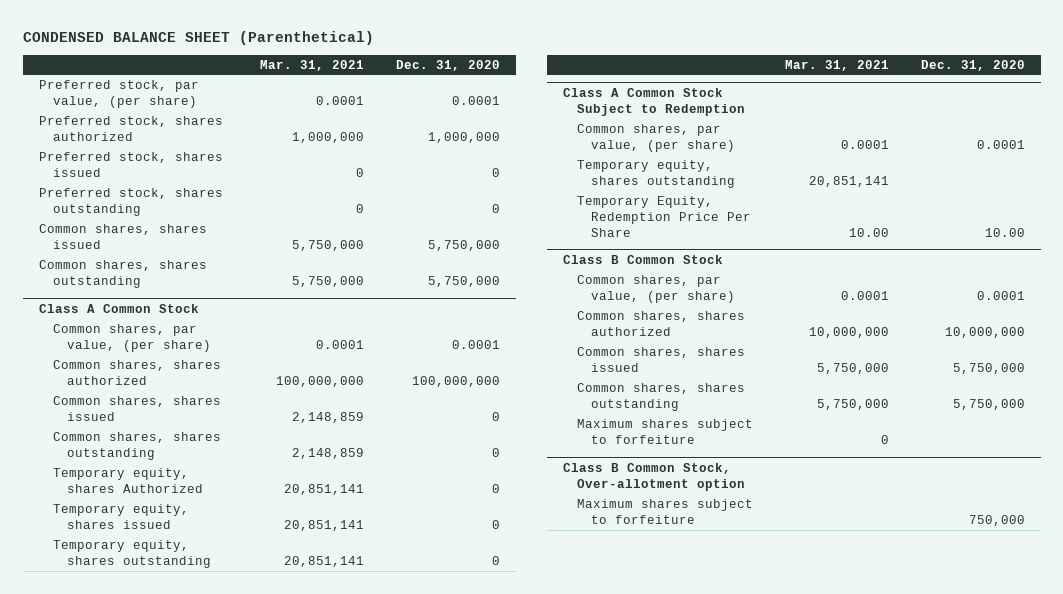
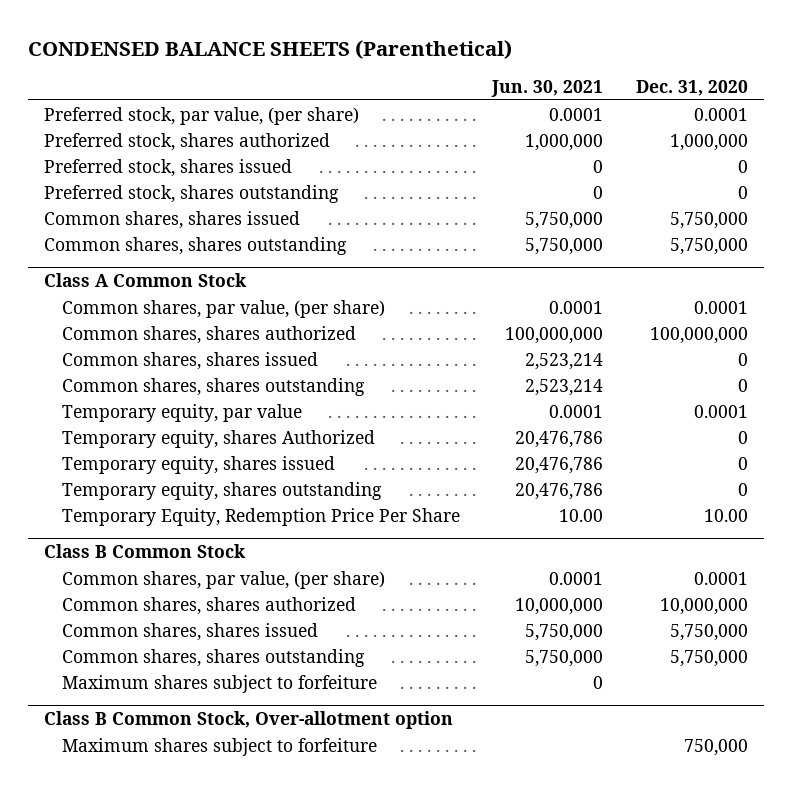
[22,31,374,46] CONDENSED BALANCE SHEET (Parenthetical) -> [28,39,513,59] CONDENSED BALANCE SHEETS (Parenthetical)
[260,59,365,71] Mar. 31, 2021 -> none
none -> [491,79,604,97] Jun. 30, 2021
none -> [61,403,302,422] Temporary equity, par value
[563,87,746,116] Class A Common Stock Subject to Redemption -> none
[577,124,736,152] Common shares, par value, (per share) -> none
[577,160,736,188] Temporary equity, shares outstanding -> none

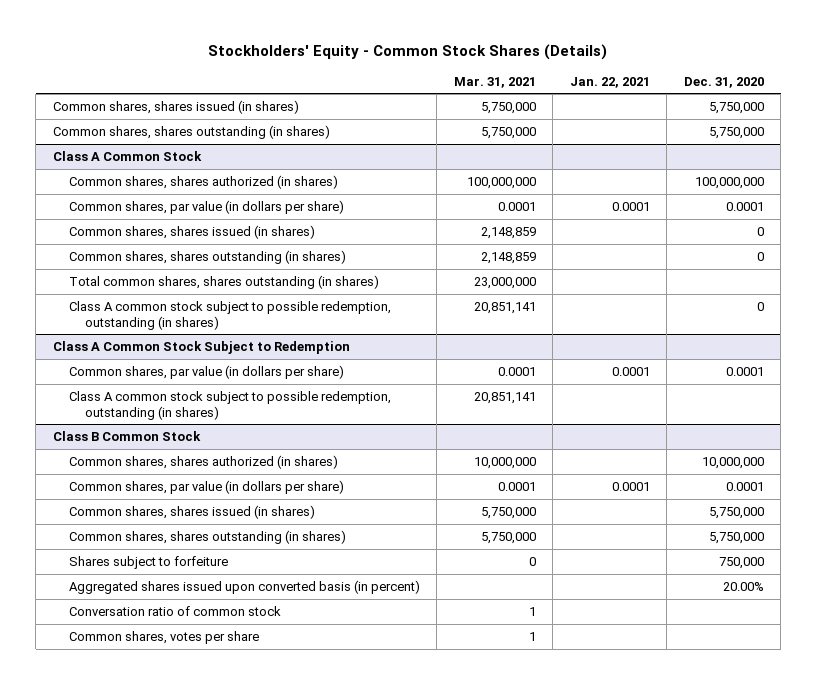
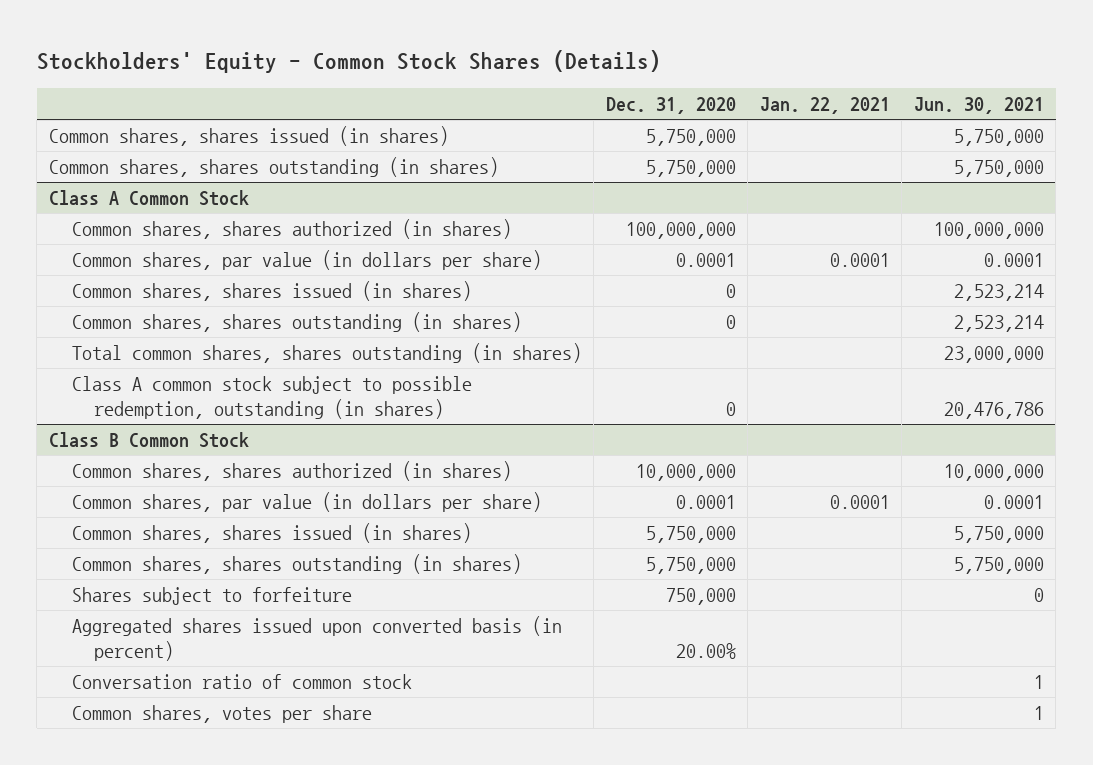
[453,76,536,88] Mar. 31, 2021 -> none
none -> [913,97,1044,115] Jun. 30, 2021
[52,340,350,354] Class A Common Stock Subject to Redemption -> none
[68,364,344,379] Common shares, par value (in dollars per share) -> none
[68,390,391,420] Class A common stock subject to possible redemption, outstanding (in shares) -> none

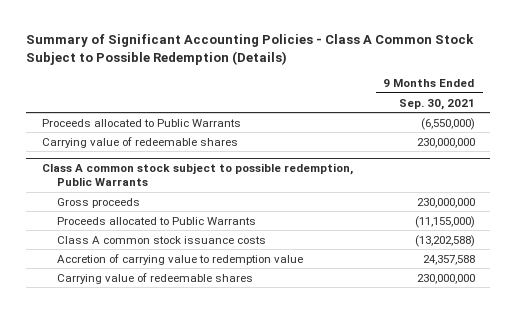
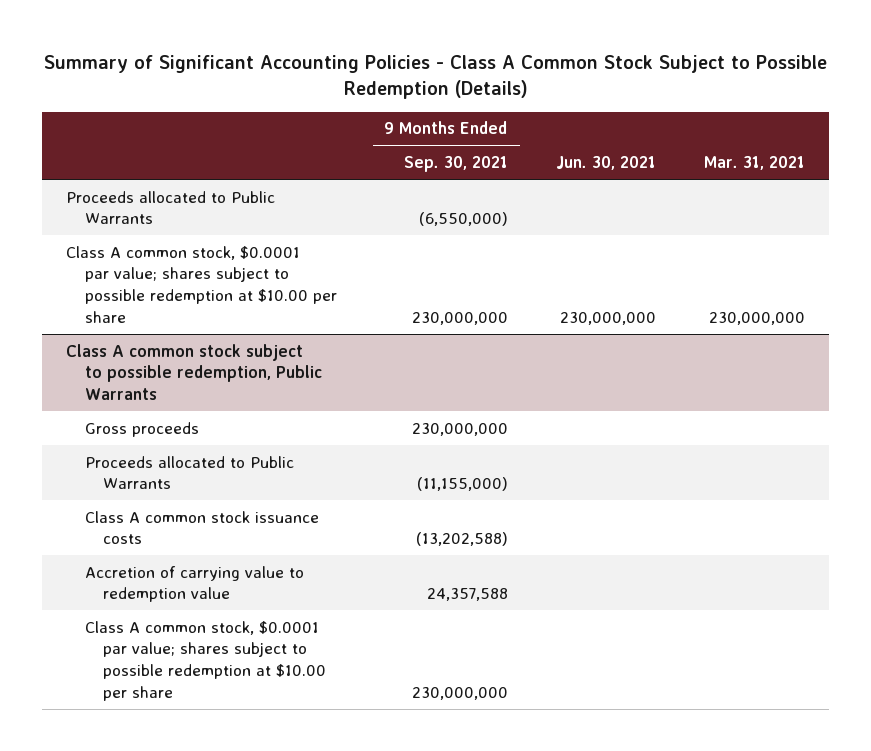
none -> [555,155,656,170] Jun. 30, 2021
none -> [703,155,805,170] Mar. 31, 2021
[41,136,238,148] Carrying value of redeemable shares -> [66,245,337,323] Class A common stock, $0.0001 par value; shares subject to possible redemption at $10.00 per share
[57,272,254,284] Carrying value of redeemable shares -> [84,620,327,701] Class A common stock, $0.0001 par value; shares subject to possible redemption at $10.00 per share

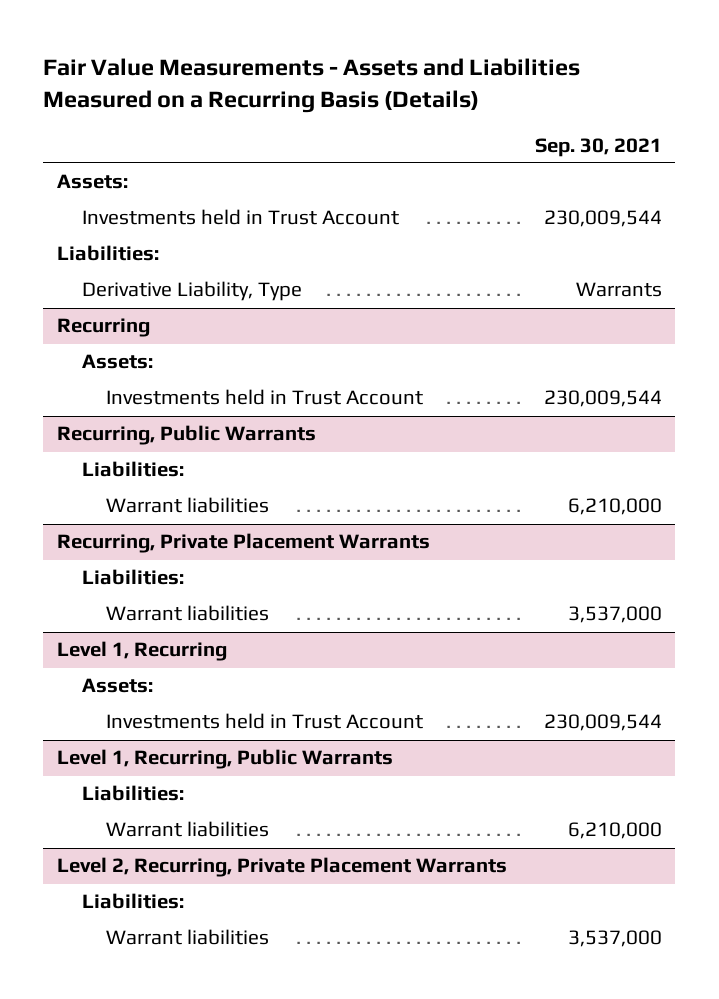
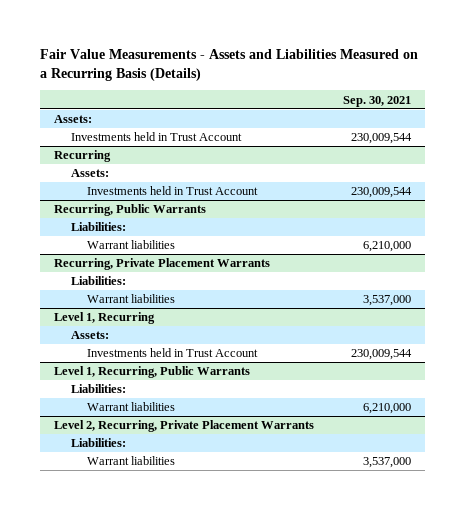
[57,245,160,262] Liabilities: -> none
[81,281,302,302] Derivative Liability, Type -> none

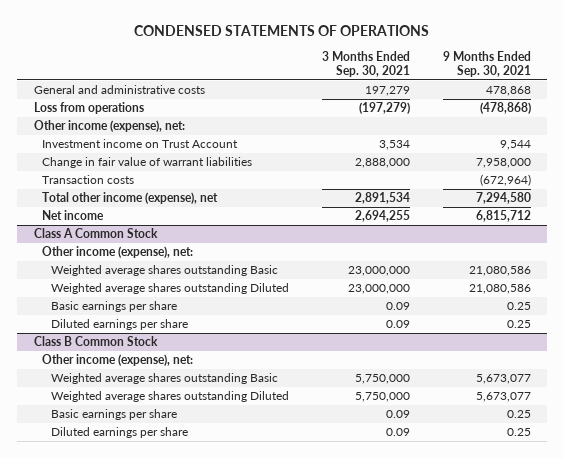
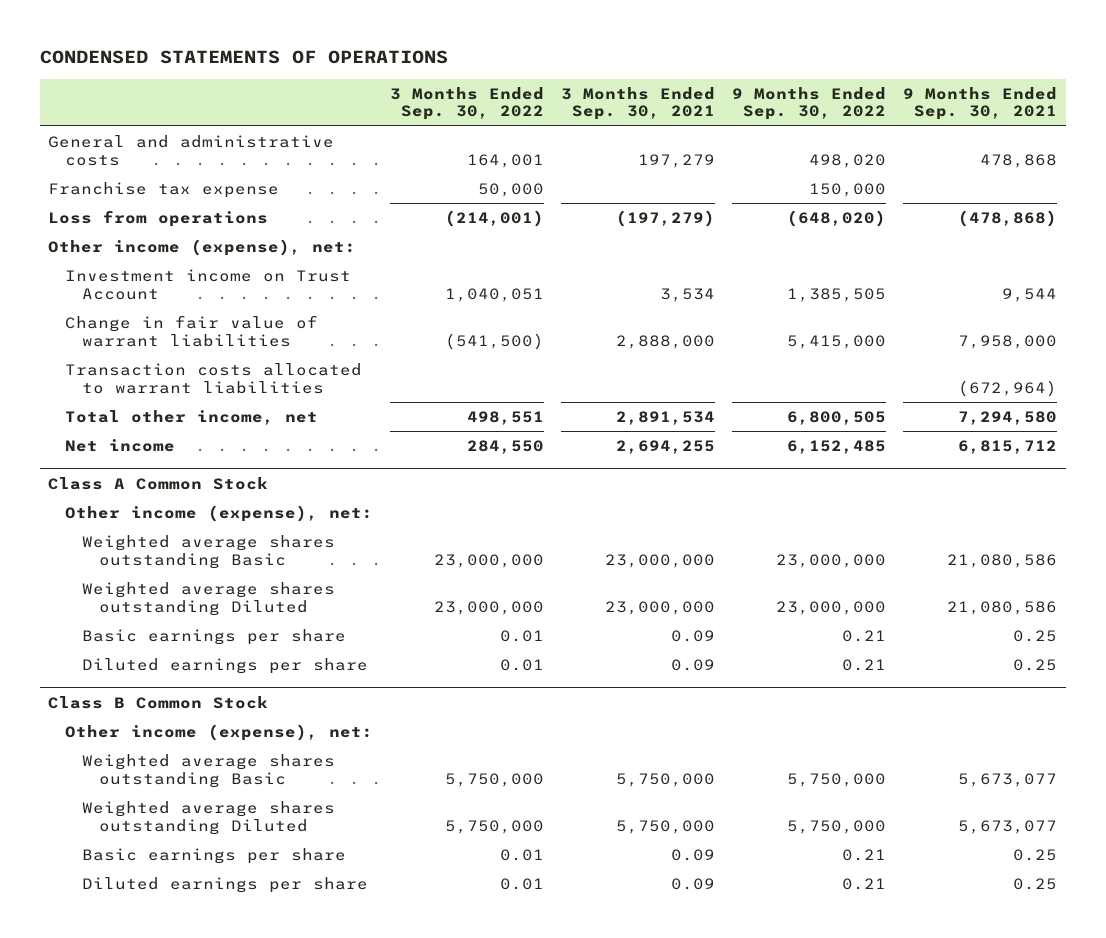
none -> [390,86,545,121] 3 Months Ended Sep. 30, 2022
none -> [732,86,887,121] 9 Months Ended Sep. 30, 2022
none -> [48,182,280,199] Franchise tax expense
[42,175,135,185] Transaction costs -> [65,363,363,394] Transaction costs allocated to warrant liabilities
[42,192,219,205] Total other income (expense), net -> [65,410,319,426] Total other income, net

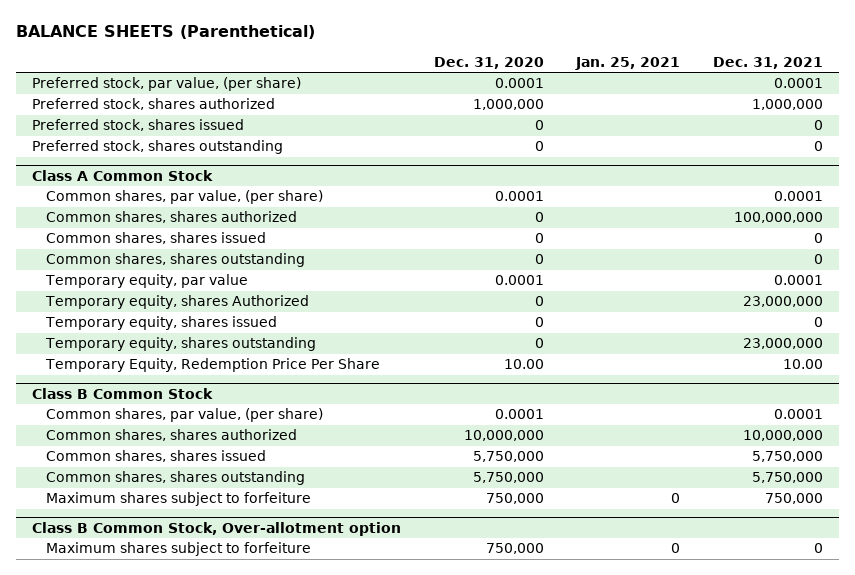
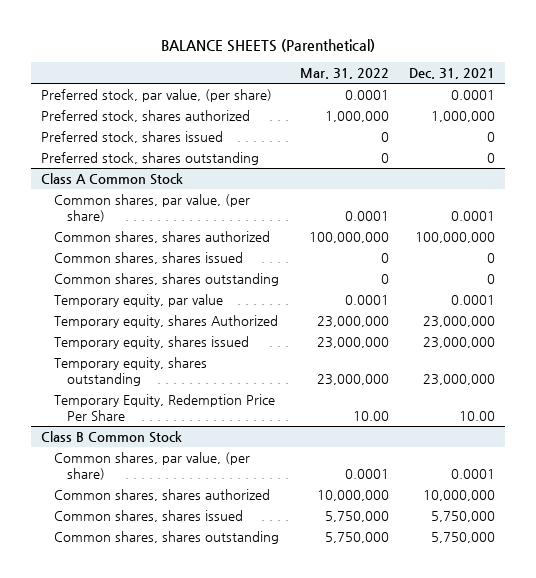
[433,56,544,69] Dec. 31, 2020 -> none
[575,56,681,70] Jan. 25, 2021 -> none
none -> [299,68,389,80] Mar. 31, 2022
[813,317,823,328] 0 -> [423,336,496,348] 23,000,000
[45,492,311,507] Maximum shares subject to forfeiture -> none
[32,522,402,537] Class B Common Stock, Over-allotment option -> none
[45,542,311,557] Maximum shares subject to forfeiture -> none

